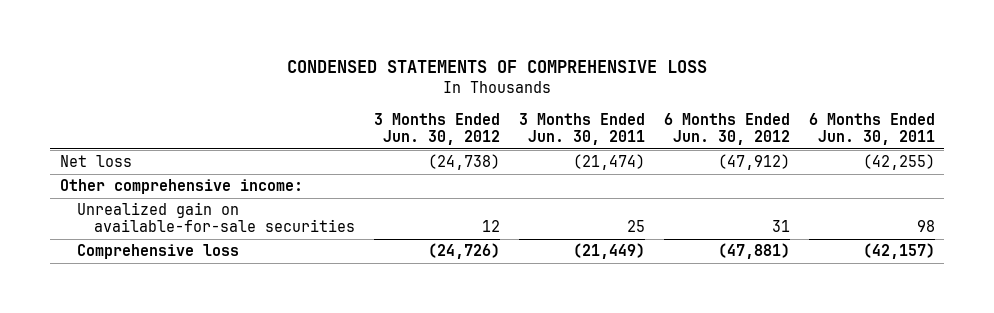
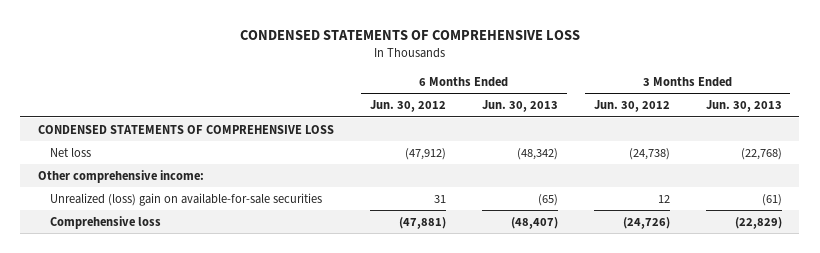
[518,113,645,146] 3 Months Ended Jun. 30, 2011 -> none
[808,113,935,146] 6 Months Ended Jun. 30, 2011 -> none
none -> [481,100,558,113] Jun. 30, 2013
none -> [705,100,782,113] Jun. 30, 2013
none -> [38,124,335,134] CONDENSED STATEMENTS OF COMPREHENSIVE LOSS
[76,202,356,233] Unrealized gain on available-for-sale securities -> [49,192,322,206] Unrealized (loss) gain on available-for-sale securities

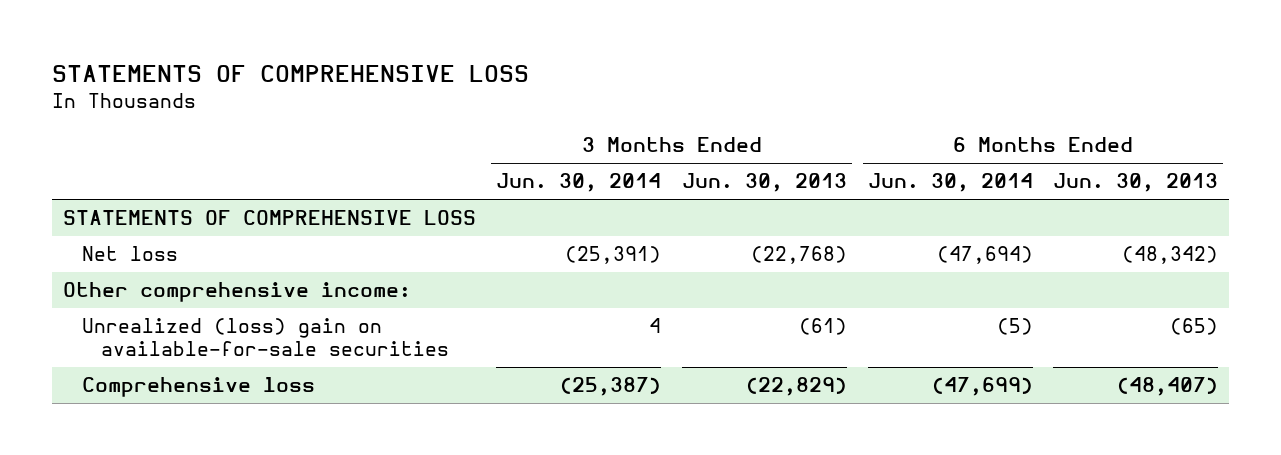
[239,30,580,41] CONDENSED STATEMENTS OF COMPREHENSIVE LOSS -> [52,65,530,83] STATEMENTS OF COMPREHENSIVE LOSS
[370,100,447,113] Jun. 30, 2012 -> none
[593,100,670,113] Jun. 30, 2012 -> none
none -> [496,173,662,193] Jun. 30, 2014
none -> [867,173,1033,193] Jun. 30, 2014
[38,124,335,134] CONDENSED STATEMENTS OF COMPREHENSIVE LOSS -> [62,210,476,226] STATEMENTS OF COMPREHENSIVE LOSS

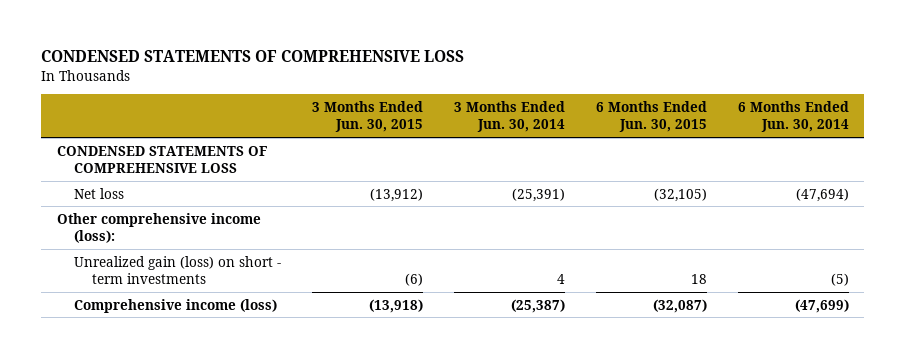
[52,65,530,83] STATEMENTS OF COMPREHENSIVE LOSS -> [41,50,465,63] CONDENSED STATEMENTS OF COMPREHENSIVE LOSS
[682,173,848,193] Jun. 30, 2013 -> none
[1053,173,1219,193] Jun. 30, 2013 -> none
none -> [312,100,424,133] 3 Months Ended Jun. 30, 2015
none -> [595,100,707,133] 6 Months Ended Jun. 30, 2015
[62,210,476,226] STATEMENTS OF COMPREHENSIVE LOSS -> [56,145,267,173] CONDENSED STATEMENTS OF COMPREHENSIVE LOSS
[62,282,411,303] Other comprehensive income: -> [56,212,261,243] Other comprehensive income (loss):
[81,318,449,356] Unrealized (loss) gain on available-for-sale securities -> [74,255,282,284] Unrealized gain (loss) on short - term investments
[81,377,315,398] Comprehensive loss -> [74,298,278,313] Comprehensive income (loss)

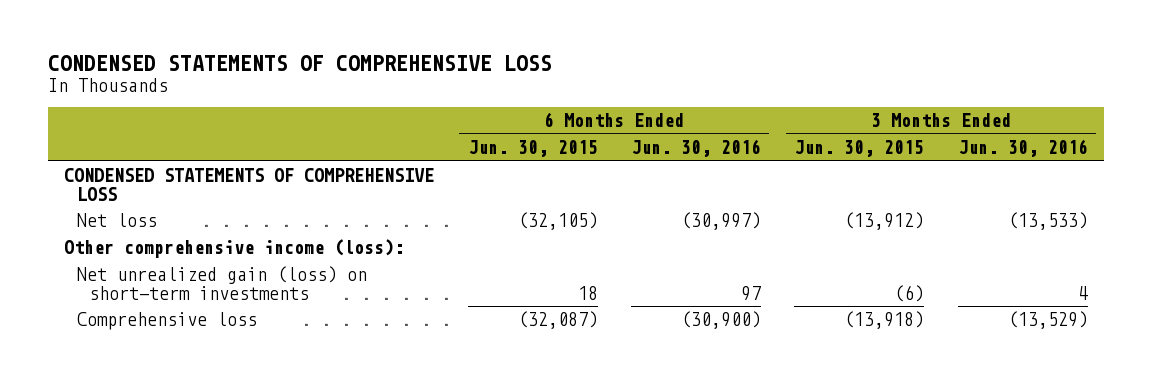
[454,100,566,133] 3 Months Ended Jun. 30, 2014 -> none
[737,100,849,133] 6 Months Ended Jun. 30, 2014 -> none
none -> [631,139,762,158] Jun. 30, 2016
none -> [957,139,1088,158] Jun. 30, 2016
[74,255,282,284] Unrealized gain (loss) on short - term investments -> [76,266,367,300] Net unrealized gain (loss) on short-term investments
[74,298,278,313] Comprehensive income (loss) -> [76,312,257,331] Comprehensive loss

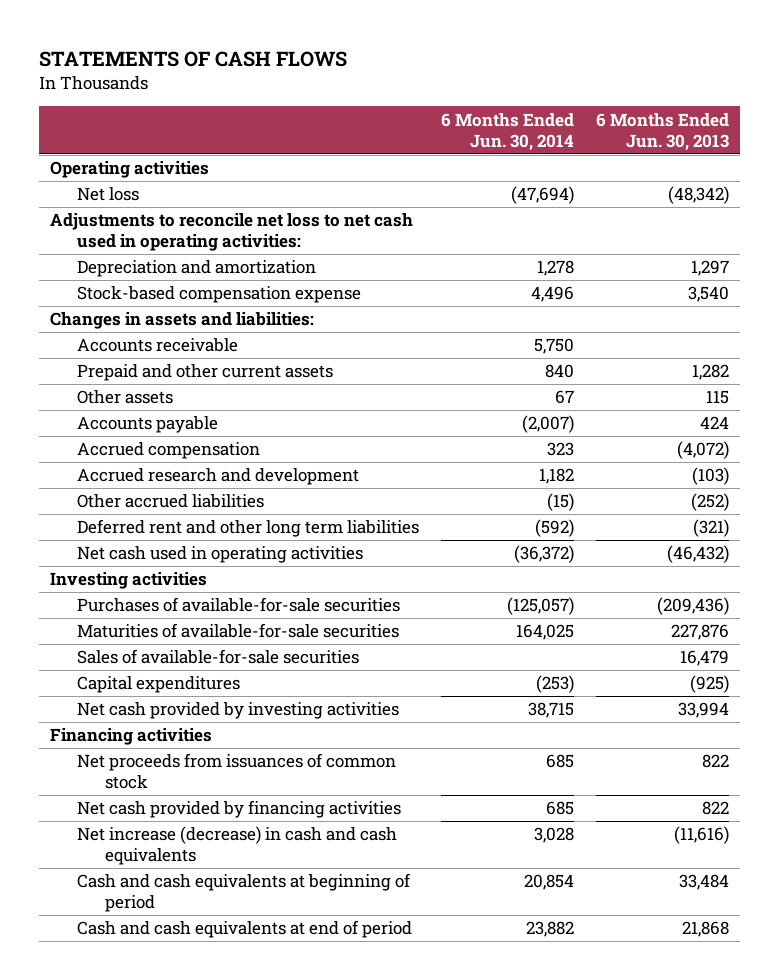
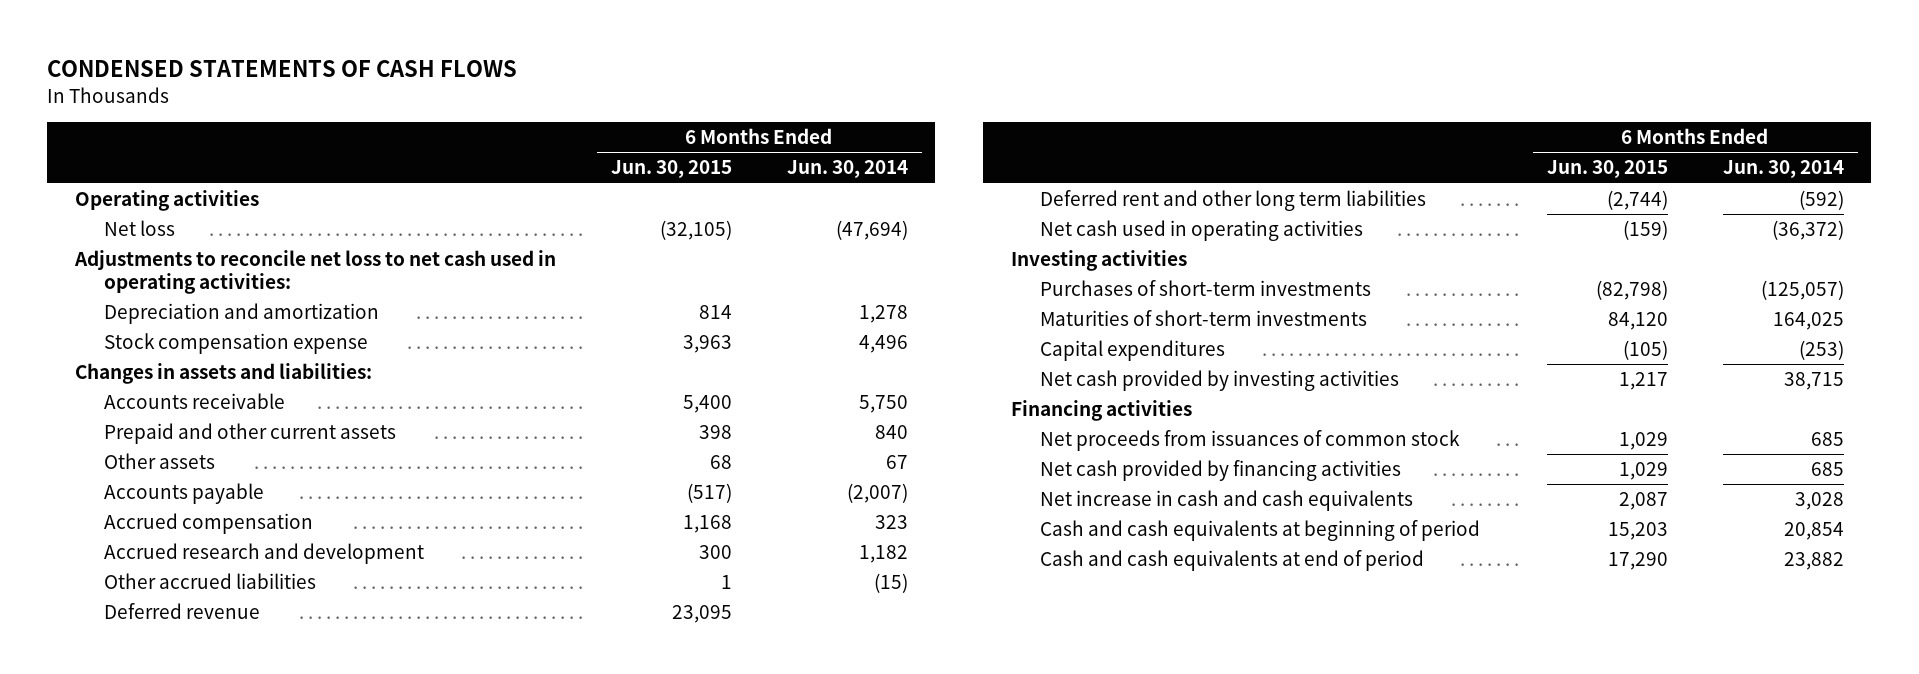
[39,50,348,67] STATEMENTS OF CASH FLOWS -> [47,59,518,77] CONDENSED STATEMENTS OF CASH FLOWS
[595,112,729,151] 6 Months Ended Jun. 30, 2013 -> none
none -> [610,160,732,179] Jun. 30, 2015
[77,286,362,304] Stock-based compensation expense -> [103,333,368,355] Stock compensation expense
none -> [103,603,260,620] Deferred revenue
[77,649,360,665] Sales of available-for-sale securities -> none
[77,597,401,613] Purchases of available-for-sale securities -> [1039,280,1371,297] Purchases of short-term investments
[77,623,400,639] Maturities of available-for-sale securities -> [1039,310,1367,327] Maturities of short-term investments
[77,826,398,866] Net increase (decrease) in cash and cash equivalents -> [1039,490,1413,512] Net increase in cash and cash equivalents

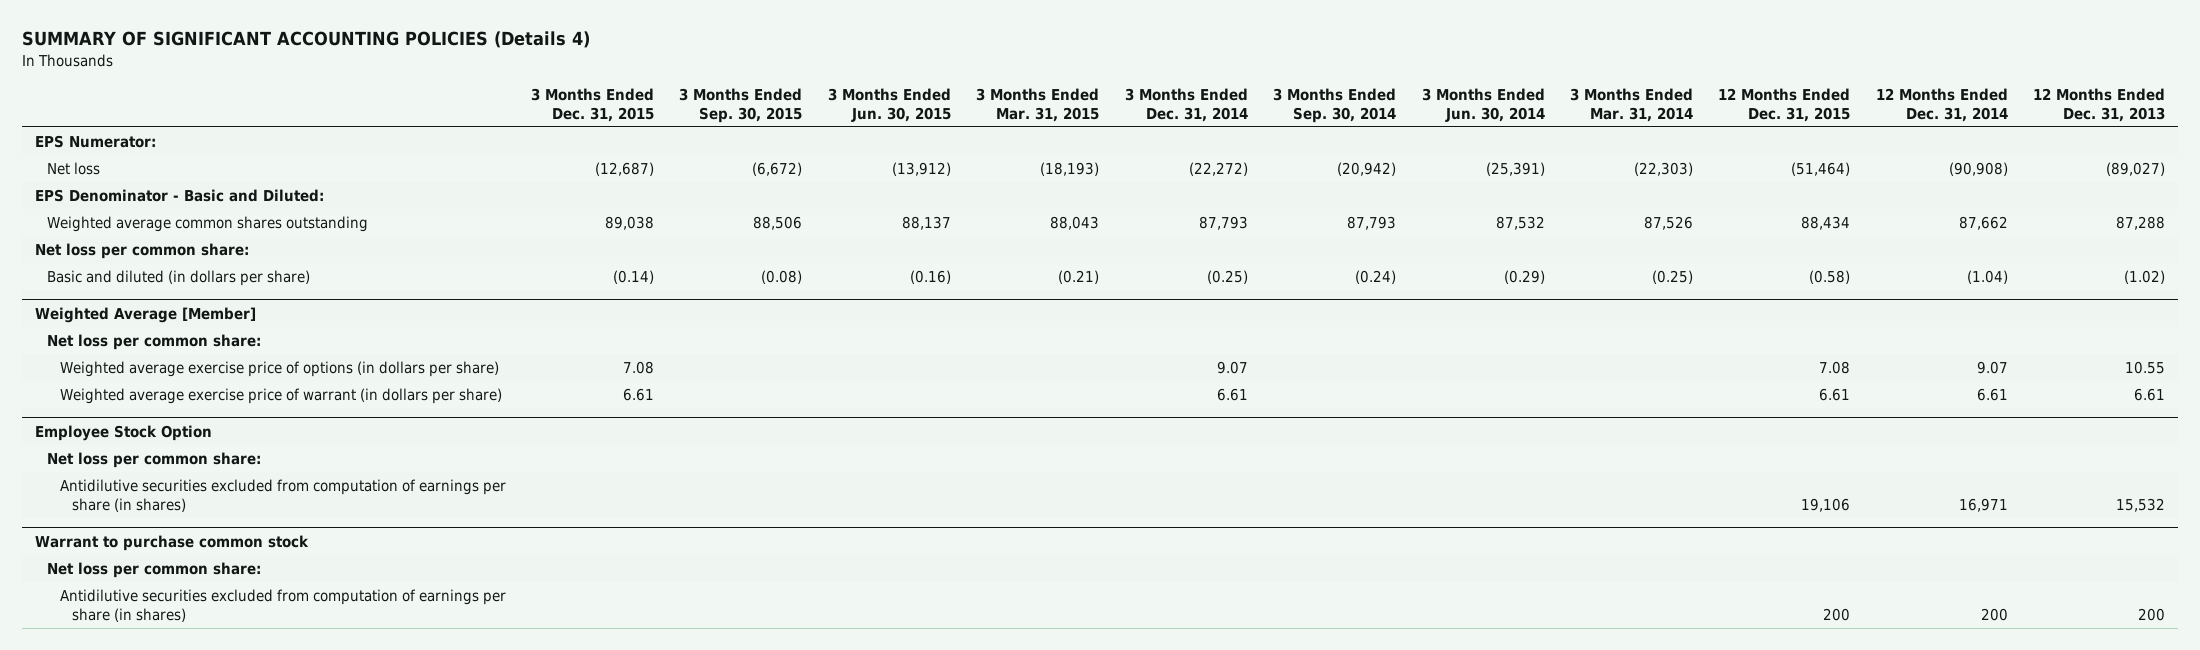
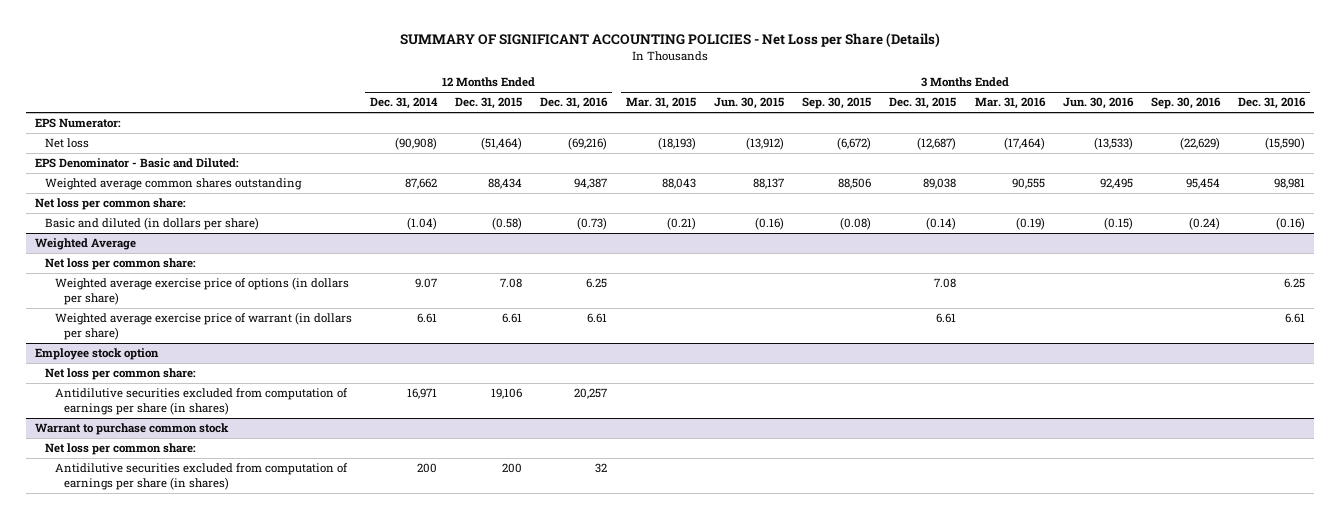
[22,31,591,49] SUMMARY OF SIGNIFICANT ACCOUNTING POLICIES (Details 4) -> [400,33,941,48] SUMMARY OF SIGNIFICANT ACCOUNTING POLICIES - Net Loss per Share (Details)
[1124,87,1248,122] 3 Months Ended Dec. 31, 2014 -> none
[1273,87,1397,123] 3 Months Ended Sep. 30, 2014 -> none
[1421,87,1545,122] 3 Months Ended Jun. 30, 2014 -> none
[1570,87,1694,122] 3 Months Ended Mar. 31, 2014 -> none
[2033,87,2166,122] 12 Months Ended Dec. 31, 2013 -> none
none -> [540,97,609,110] Dec. 31, 2016
none -> [974,97,1046,110] Mar. 31, 2016
none -> [1062,97,1134,110] Jun. 30, 2016
none -> [1151,97,1222,110] Sep. 30, 2016
none -> [1238,97,1307,110] Dec. 31, 2016
[34,306,256,323] Weighted Average [Member] -> [35,238,137,251] Weighted Average
[34,424,212,441] Employee Stock Option -> [35,348,160,361] Employee stock option

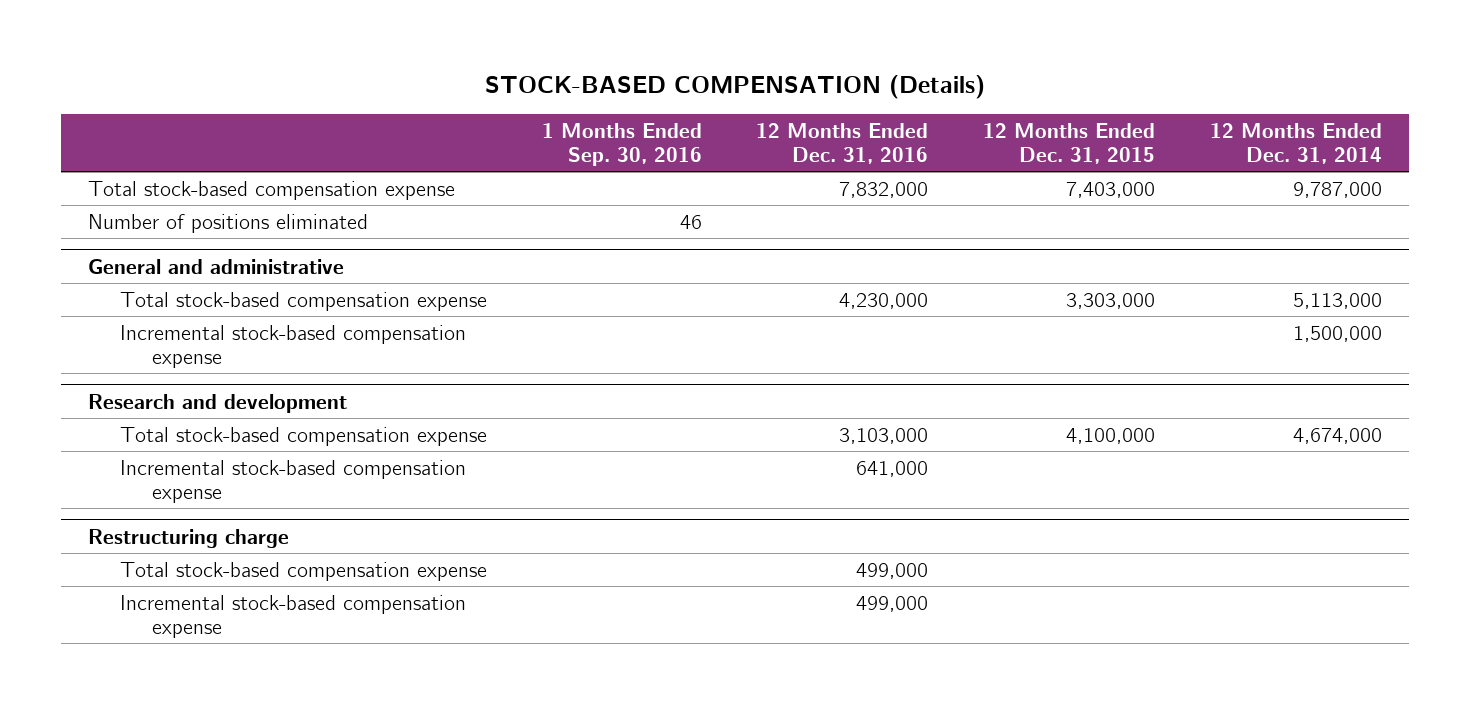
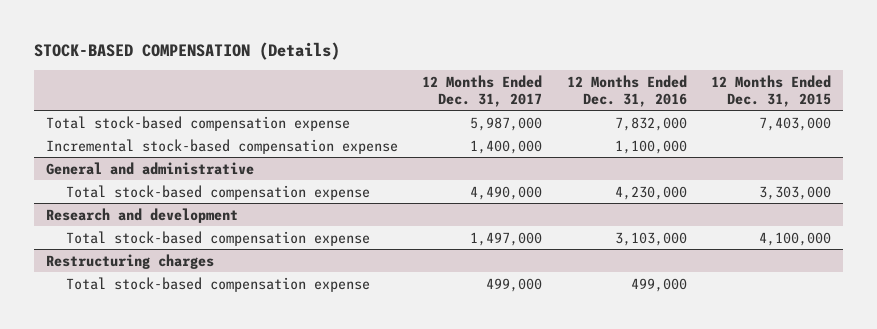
[541,122,702,166] 1 Months Ended Sep. 30, 2016 -> none
[1209,122,1382,164] 12 Months Ended Dec. 31, 2014 -> none
none -> [422,74,543,107] 12 Months Ended Dec. 31, 2017
[88,213,369,233] Number of positions eliminated -> none
none -> [45,138,398,154] Incremental stock-based compensation expense
[120,324,467,368] Incremental stock-based compensation expense -> none
[120,459,467,503] Incremental stock-based compensation expense -> none
[88,528,290,548] Restructuring charge -> [45,253,214,269] Restructuring charges
[120,594,467,638] Incremental stock-based compensation expense -> none

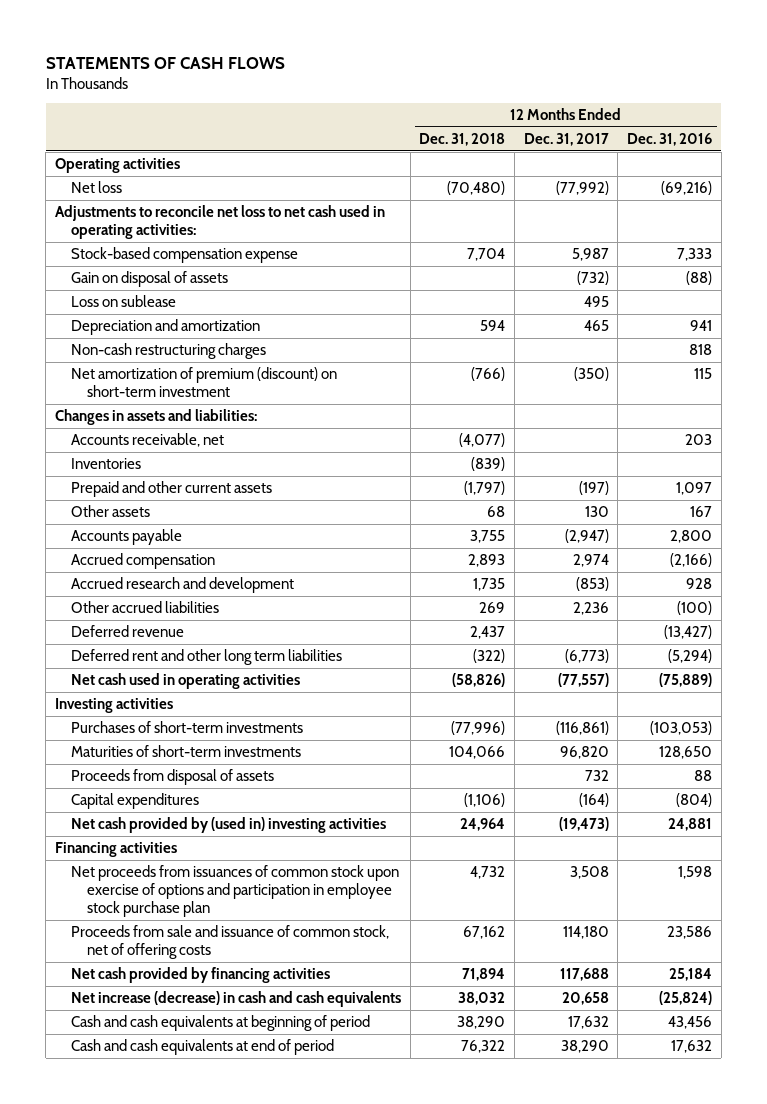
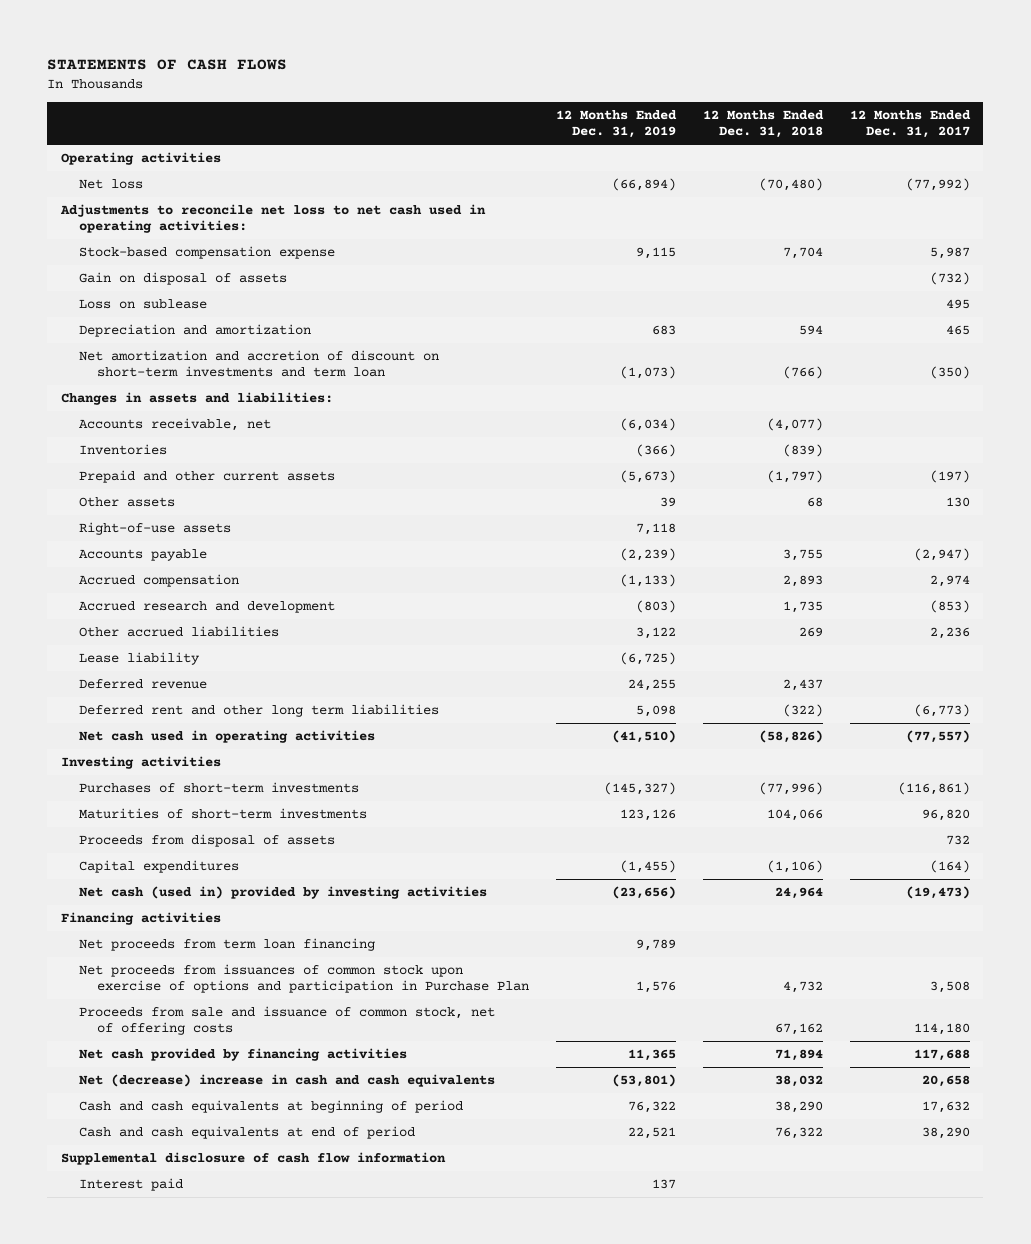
[627,132,713,146] Dec. 31, 2016 -> none
none -> [556,110,678,139] 12 Months Ended Dec. 31, 2019
[71,342,267,359] Non-cash restructuring charges -> none
[71,366,338,398] Net amortization of premium (discount) on short-term investment -> [79,349,440,378] Net amortization and accretion of discount on short-term investments and term loan
none -> [79,521,232,535] Right-of-use assets
none -> [79,651,201,665] Lease liability
[71,816,387,833] Net cash provided by (used in) investing activities -> [79,885,488,899] Net cash (used in) provided by investing activities
none -> [79,937,376,951] Net proceeds from term loan financing
[71,864,400,918] Net proceeds from issuances of common stock upon exercise of options and participation in employee stock purchase plan -> [79,963,530,994] Net proceeds from issuances of common stock upon exercise of options and participation in Purchase Plan
[71,990,402,1007] Net increase (decrease) in cash and cash equivalents -> [79,1073,496,1087] Net (decrease) increase in cash and cash equivalents
none -> [60,1151,446,1165] Supplemental disclosure of cash flow information
none -> [79,1177,184,1191] Interest paid

